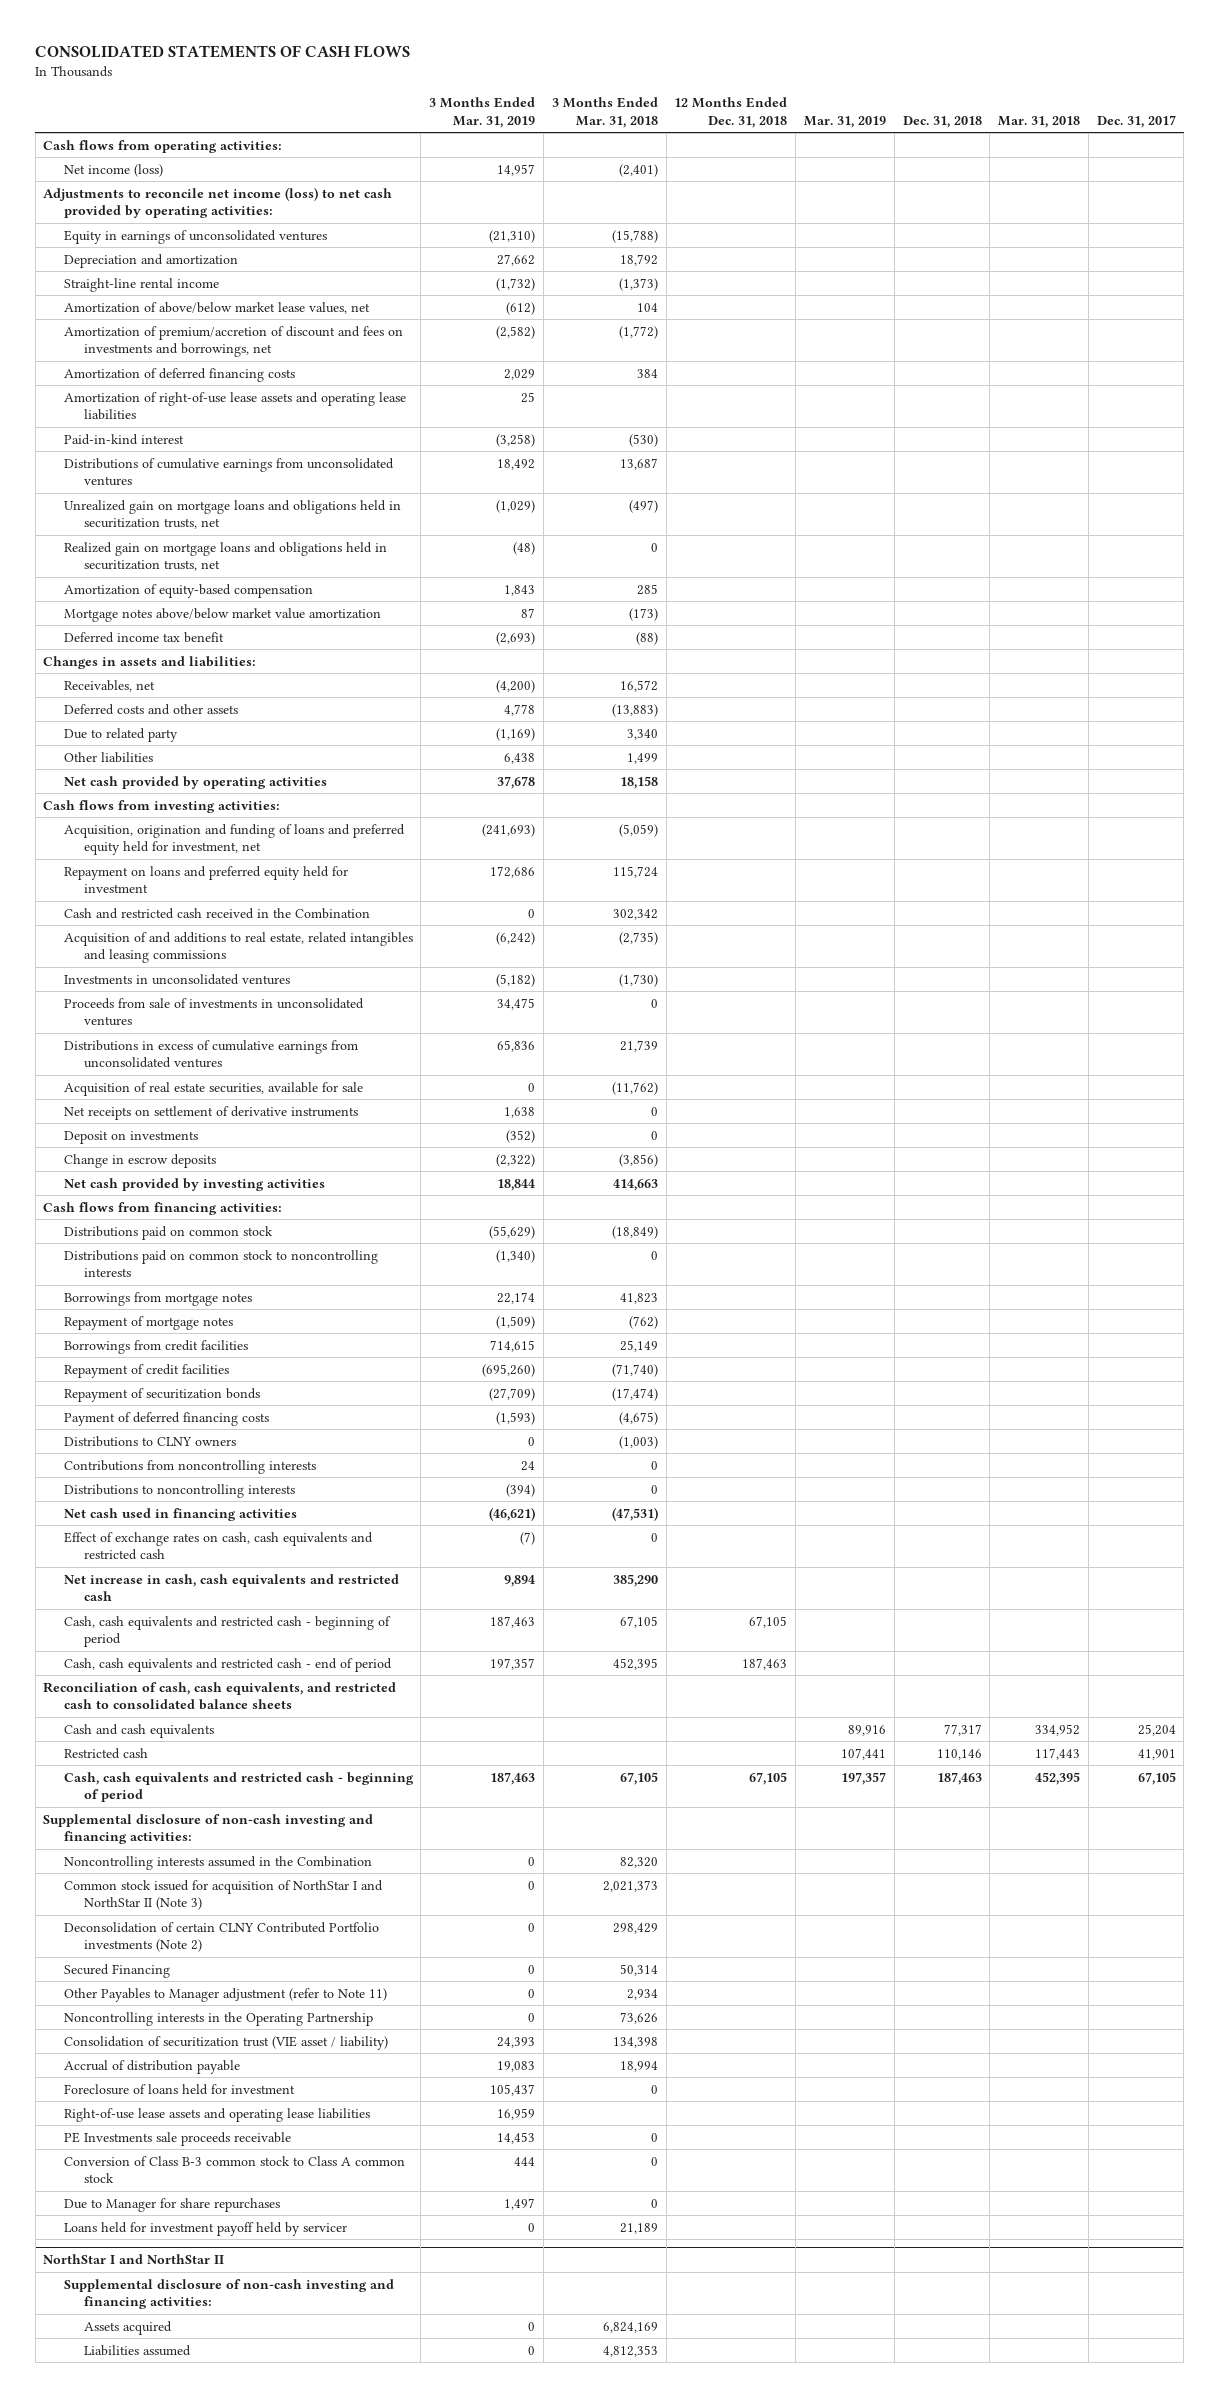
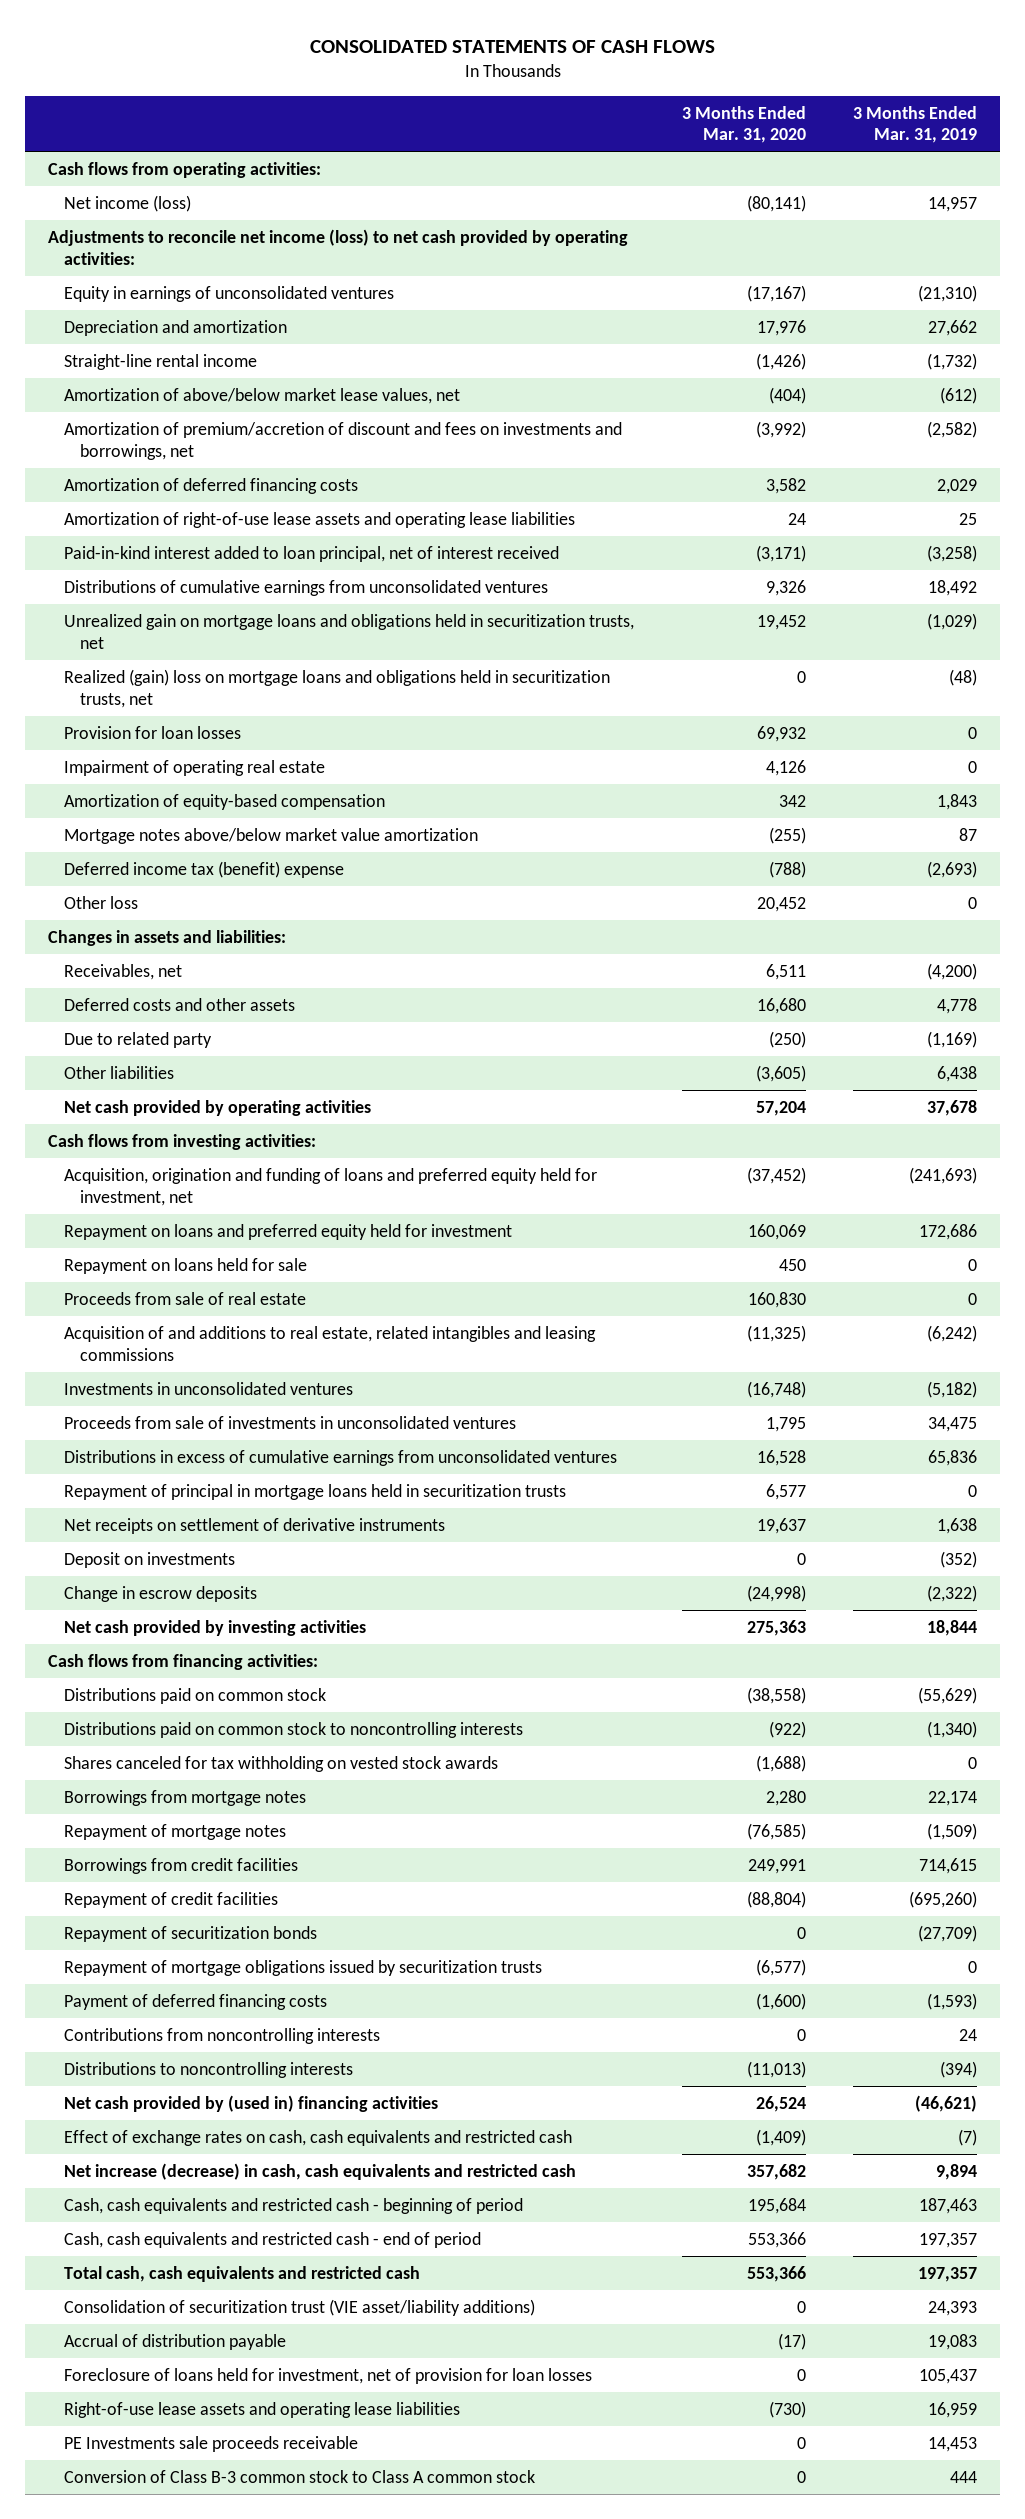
[551,97,658,128] 3 Months Ended Mar. 31, 2018 -> none
[674,97,788,128] 12 Months Ended Dec. 31, 2018 -> none
[803,115,886,128] Mar. 31, 2019 -> none
[902,115,982,128] Dec. 31, 2018 -> none
[998,115,1081,128] Mar. 31, 2018 -> none
[1096,114,1176,128] Dec. 31, 2017 -> none
none -> [681,105,806,144] 3 Months Ended Mar. 31, 2020
[63,433,184,445] Paid-in-kind interest -> [64,545,560,562] Paid-in-kind interest added to loan principal, net of interest received
[63,541,387,572] Realized gain on mortgage loans and obligations held in securitization trusts, net -> [64,668,611,708] Realized (gain) loss on mortgage loans and obligations held in securitization trusts, net
none -> [64,725,242,739] Provision for loan losses
none -> [64,759,326,776] Impairment of operating real estate
[63,631,224,643] Deferred income tax benefit -> [64,860,345,878] Deferred income tax (benefit) expense
none -> [64,895,139,909] Other loss
[63,907,370,919] Cash and restricted cash received in the Combination -> none
none -> [64,1257,308,1274] Repayment on loans held for sale
none -> [64,1291,307,1305] Proceeds from sale of real estate
[63,1081,363,1096] Acquisition of real estate securities, available for sale -> none
none -> [64,1483,567,1500] Repayment of principal in mortgage loans held in securitization trusts
none -> [64,1755,499,1772] Shares canceled for tax withholding on vested stock awards
none -> [64,1959,543,1976] Repayment of mortgage obligations issued by securitization trusts
[63,1435,236,1447] Distributions to CLNY owners -> none
[63,1507,297,1521] Net cash used in financing activities -> [64,2094,439,2112] Net cash provided by (used in) financing activities
[63,1573,399,1602] Net increase in cash, cash equivalents and restricted cash -> [64,2162,577,2180] Net increase (decrease) in cash, cash equivalents and restricted cash
[43,1681,397,1711] Reconciliation of cash, cash equivalents, and restricted cash to consolidated balance sheets -> none
[63,1723,214,1738] Cash and cash equivalents -> none
[63,1747,148,1759] Restricted cash -> none
[43,1813,374,1845] Supplemental disclosure of non-cash investing and financing activities: -> none
[63,1855,372,1870] Noncontrolling interests assumed in the Combination -> none
[63,1879,383,1911] Common stock issued for acquisition of NorthStar I and NorthStar II (Note 3) -> none
[63,1921,379,1953] Deconsolidation of certain CLNY Contributed Portfolio investments (Note 2) -> none
[63,1963,170,1978] Secured Financing -> none
[63,1987,387,2002] Other Payables to Manager adjustment (refer to Note 11) -> none
[63,2011,373,2026] Noncontrolling interests in the Operating Partnership -> none
[63,1771,414,1803] Cash, cash equivalents and restricted cash - beginning of period -> [64,2265,421,2282] Total cash, cash equivalents and restricted cash
[490,1771,536,1785] 187,463 -> [917,2266,977,2282] 197,357
[63,2035,388,2050] Consolidation of securitization trust (VIE asset / liability) -> [64,2298,536,2316] Consolidation of securitization trust (VIE asset/liability additions)
[63,2083,295,2095] Foreclosure of loans held for investment -> [64,2367,593,2384] Foreclosure of loans held for investment, net of provision for loan losses
[63,2197,280,2212] Due to Manager for share repurchases -> none
[63,2221,347,2236] Loans held for investment payoff held by servicer -> none
[43,2254,225,2265] NorthStar I and NorthStar II -> none
[63,2278,394,2310] Supplemental disclosure of non-cash investing and financing activities: -> none
[83,2320,172,2335] Assets acquired -> none
[83,2344,191,2356] Liabilities assumed -> none

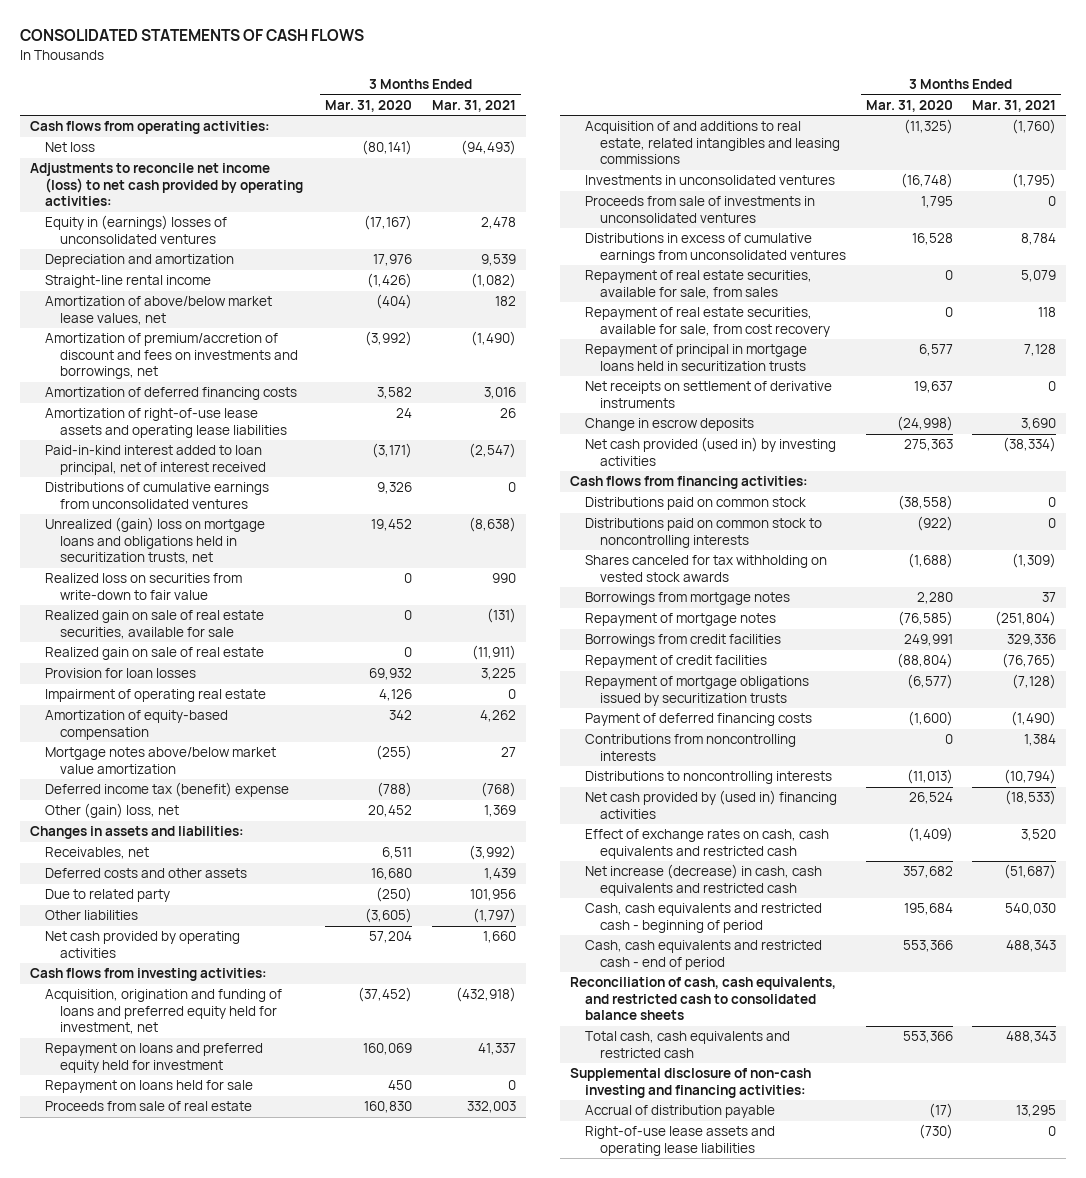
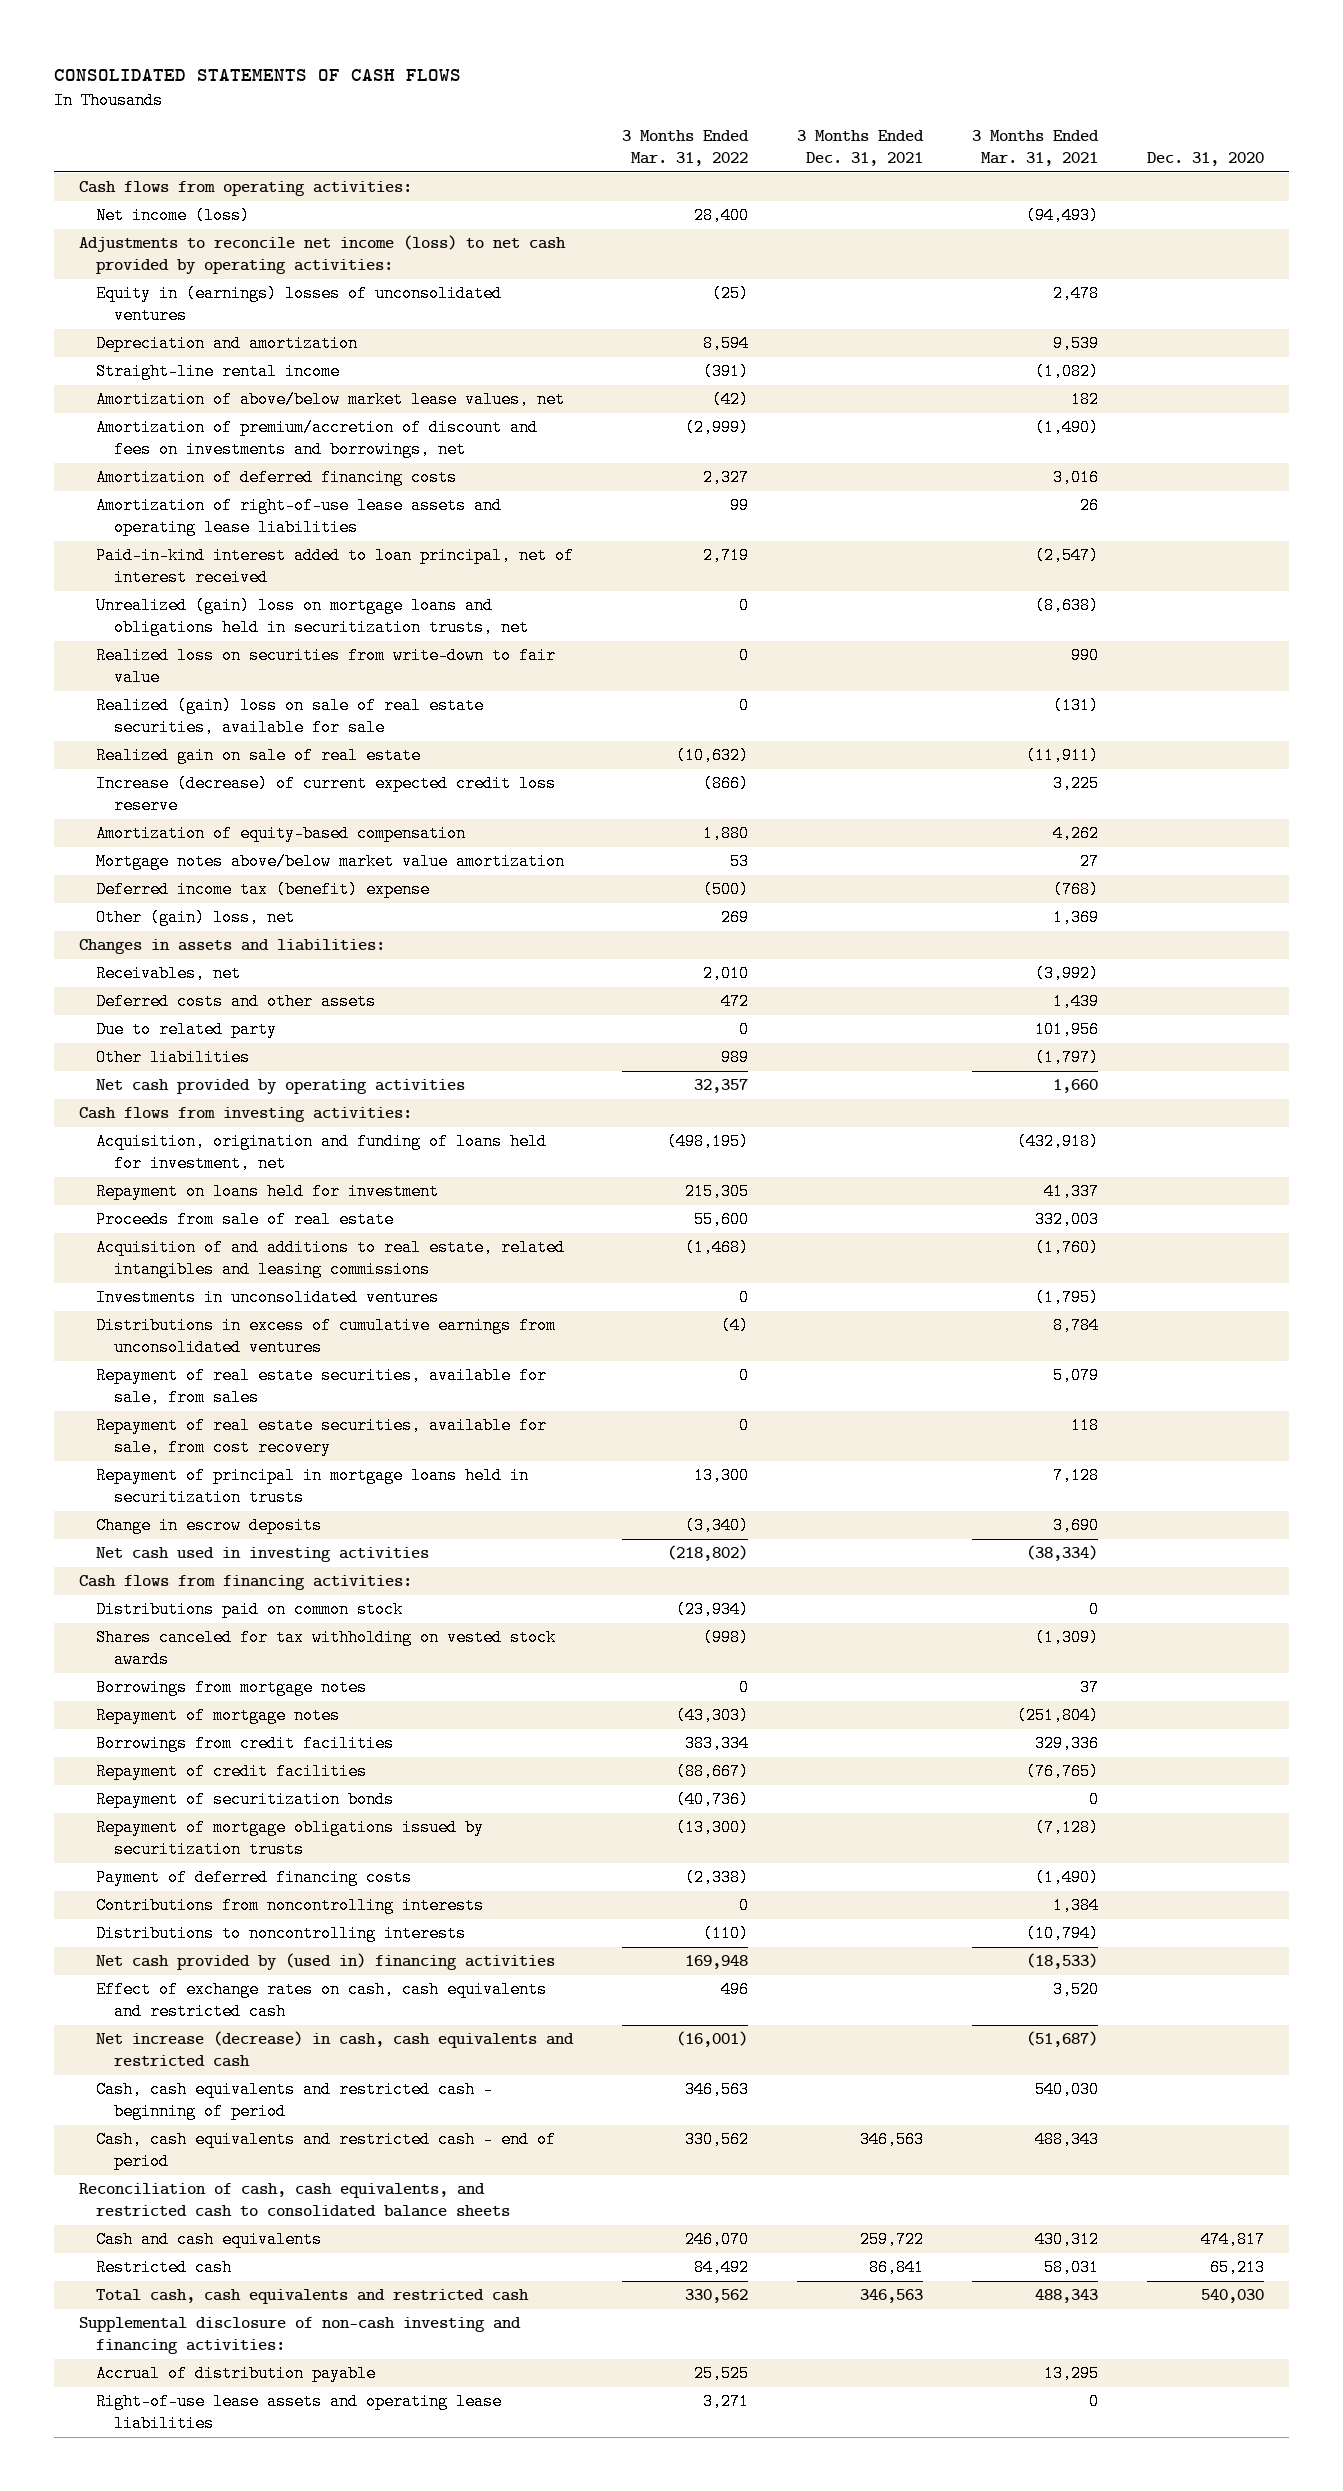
[325,99,413,112] Mar. 31, 2020 -> none
none -> [622,130,750,166] 3 Months Ended Mar. 31, 2022
none -> [797,130,925,166] 3 Months Ended Dec. 31, 2021
none -> [1147,151,1265,166] Dec. 31, 2020
[44,142,95,153] Net loss -> [96,207,251,225] Net income (loss)
[44,482,269,509] Distributions of cumulative earnings from unconsolidated ventures -> none
[44,610,264,639] Realized gain on sale of real estate securities, available for sale -> [96,697,485,737] Realized (gain) loss on sale of real estate securities, available for sale
[44,689,266,703] Impairment of operating real estate -> none
[44,668,196,679] Provision for loan losses -> [96,775,557,815] Increase (decrease) of current expected credit loss reserve
[44,1080,253,1094] Repayment on loans held for sale -> none
[44,989,282,1035] Acquisition, origination and funding of loans and preferred equity held for investment, net -> [96,1133,548,1173] Acquisition, origination and funding of loans held for investment, net
[44,1043,263,1073] Repayment on loans and preferred equity held for investment -> [96,1183,440,1201] Repayment on loans held for investment
[584,196,815,223] Proceeds from sale of investments in unconsolidated ventures -> none
[584,381,832,408] Net receipts on settlement of derivative instruments -> none
[584,437,836,466] Net cash provided (used in) by investing activities -> [96,1547,430,1563] Net cash used in investing activities
[584,518,822,548] Distributions paid on common stock to noncontrolling interests -> none
none -> [96,1791,395,1809] Repayment of securitization bonds
none -> [96,2231,323,2249] Cash and cash equivalents
none -> [96,2259,233,2277] Restricted cash

